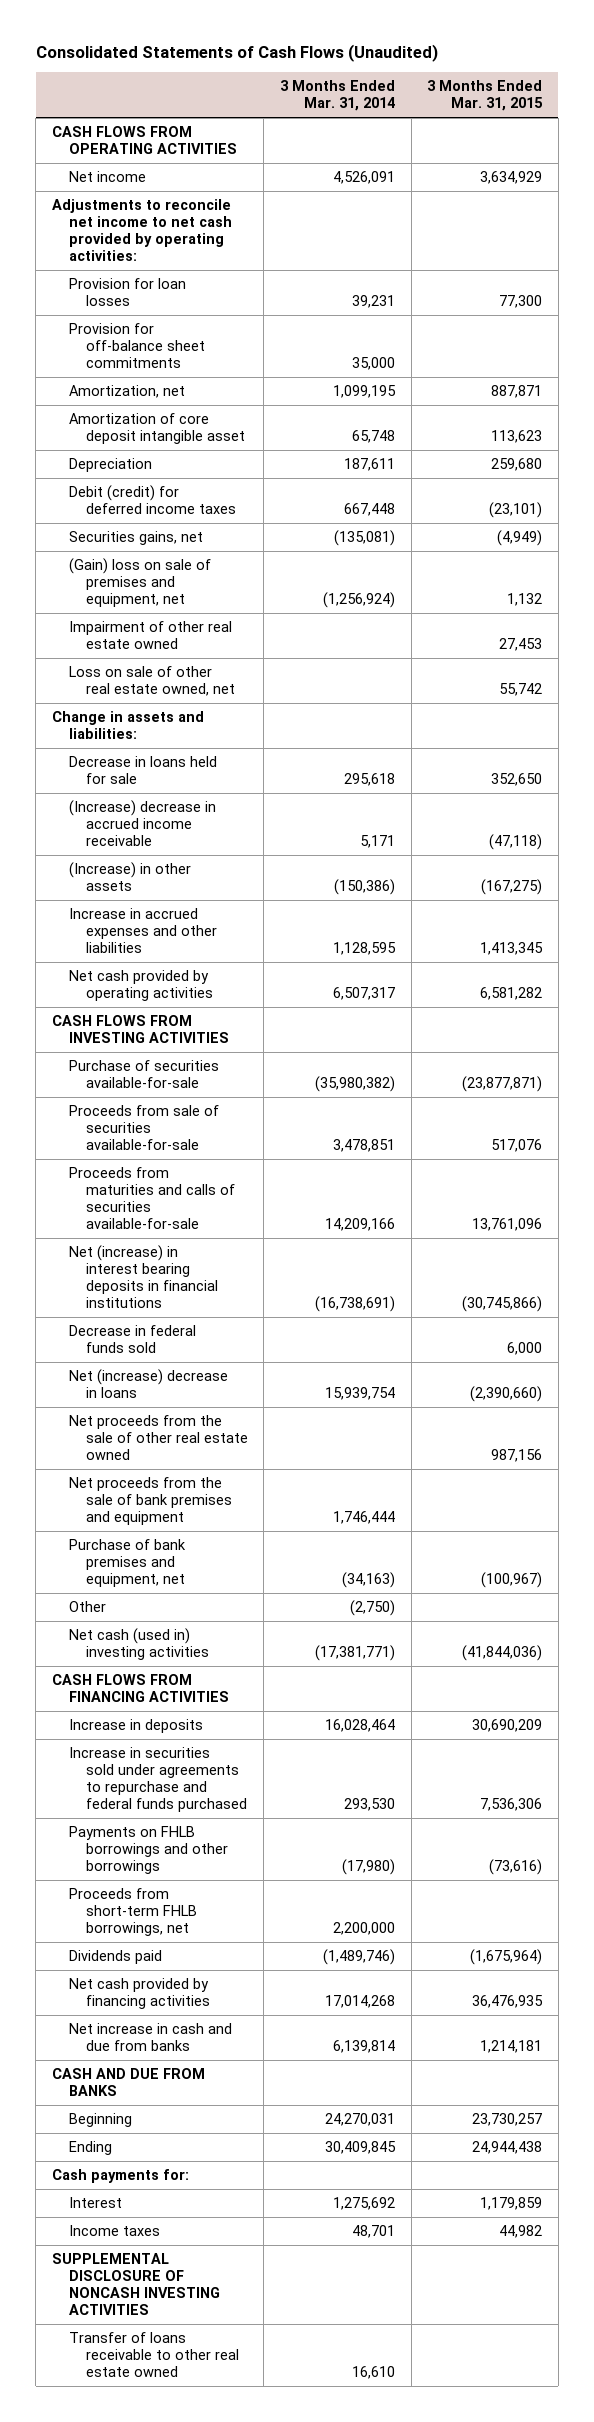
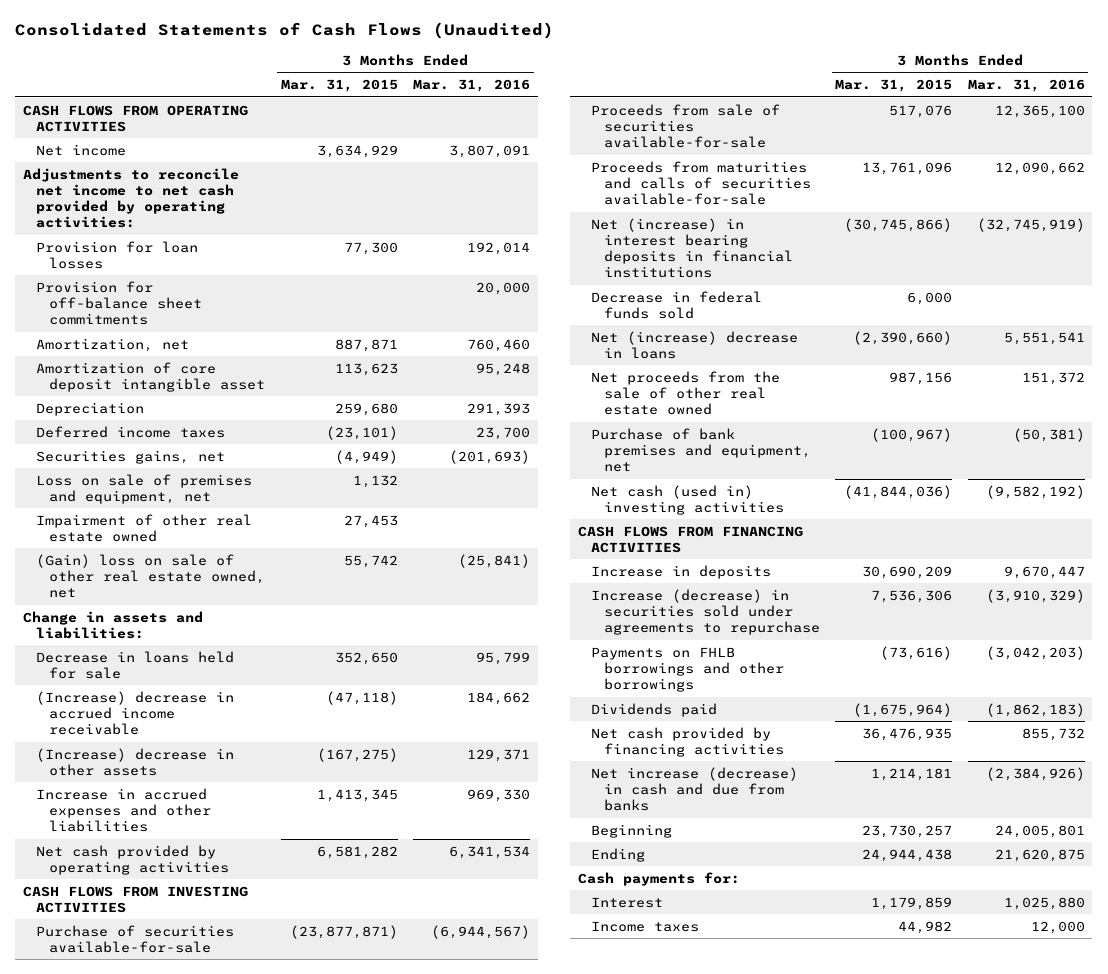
[279,80,395,112] 3 Months Ended Mar. 31, 2014 -> none
none -> [412,79,530,93] Mar. 31, 2016
[68,485,236,515] Debit (credit) for deferred income taxes -> [36,425,226,438] Deferred income taxes
[68,558,211,608] (Gain) loss on sale of premises and equipment, net -> [36,473,253,504] Loss on sale of premises and equipment, net
[68,666,235,697] Loss on sale of other real estate owned, net -> [36,553,266,599] (Gain) loss on sale of other real estate owned, net
[68,862,191,892] (Increase) in other assets -> [36,747,235,776] (Increase) decrease in other assets
[68,1477,232,1526] Net proceeds from the sale of bank premises and equipment -> none
[68,1601,106,1613] Other -> none
[68,1747,247,1813] Increase in securities sold under agreements to repurchase and federal funds purchased -> [590,588,821,636] Increase (decrease) in securities sold under agreements to repurchase
[68,1888,197,1937] Proceeds from short-term FHLB borrowings, net -> none
[51,2068,205,2097] CASH AND DUE FROM BANKS -> none
[68,2023,232,2052] Net increase in cash and due from banks -> [590,766,798,812] Net increase (decrease) in cash and due from banks
[51,2253,220,2316] SUPPLEMENTAL DISCLOSURE OF NONCASH INVESTING ACTIVITIES -> none
[68,2332,239,2378] Transfer of loans receivable to other real estate owned -> none

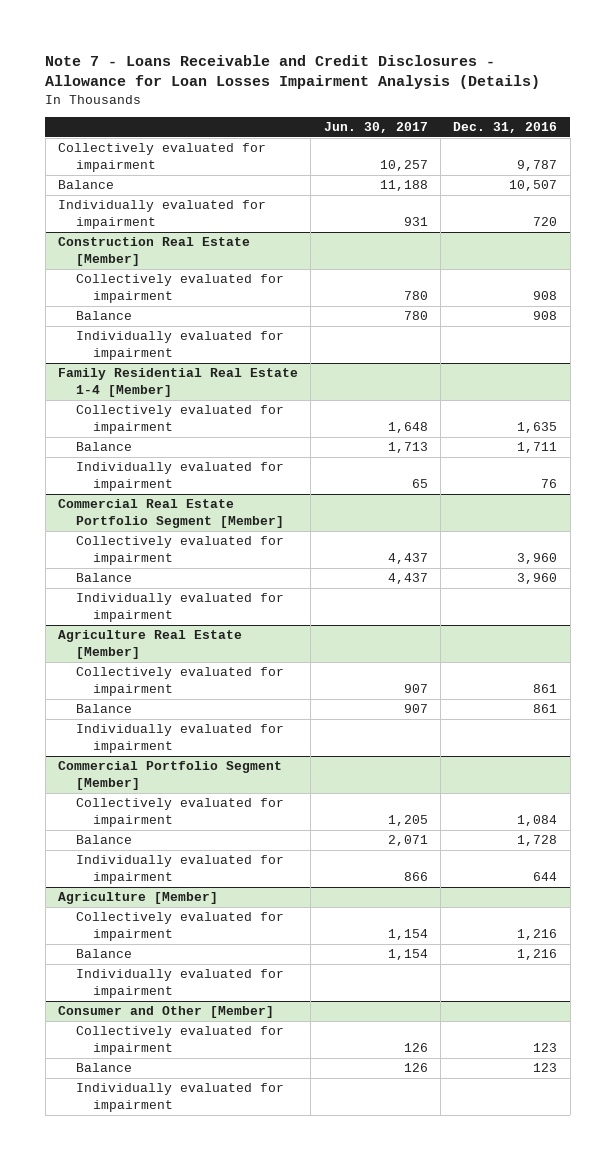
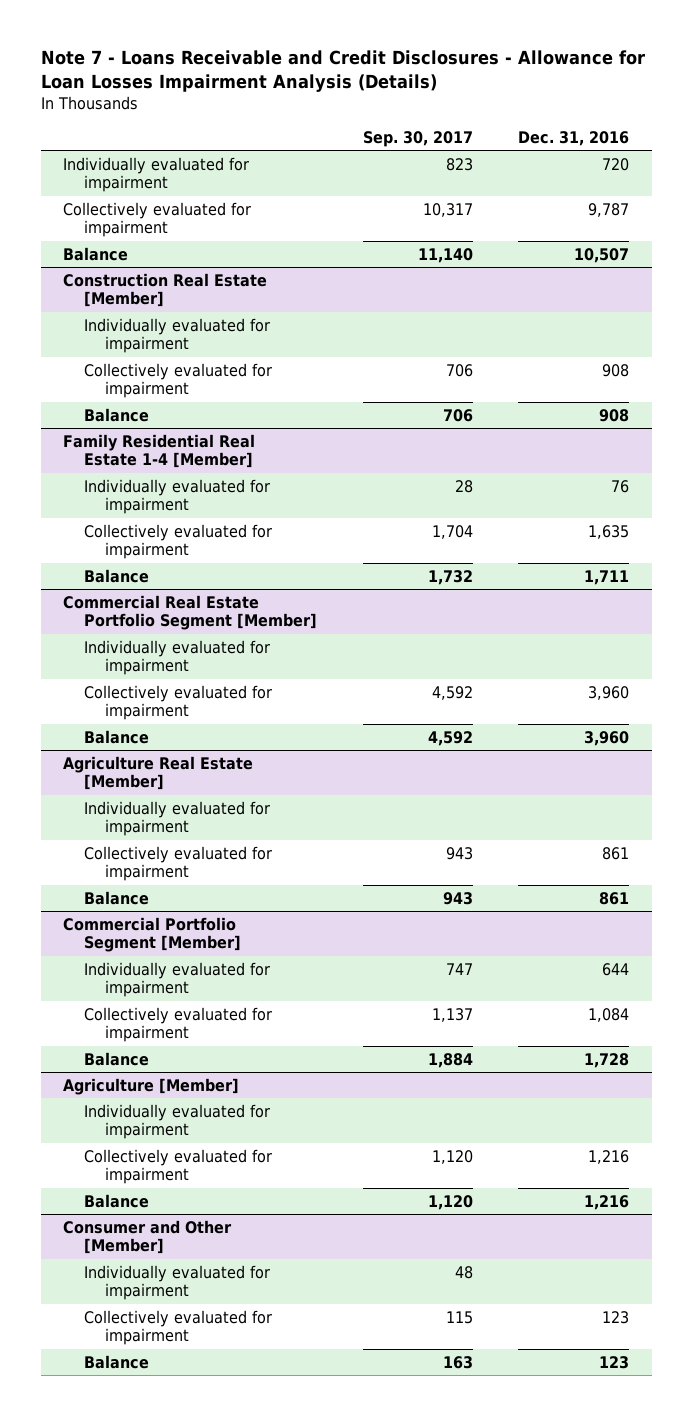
[323,122,428,134] Jun. 30, 2017 -> none
none -> [362,130,473,147] Sep. 30, 2017
[58,200,267,230] Individually evaluated for impairment -> [63,156,250,193] Individually evaluated for impairment
[75,331,284,361] Individually evaluated for impairment -> [83,317,270,354] Individually evaluated for impairment
[75,462,284,492] Individually evaluated for impairment -> [83,478,270,515] Individually evaluated for impairment
[75,593,284,623] Individually evaluated for impairment -> [83,639,270,676] Individually evaluated for impairment
[75,724,284,754] Individually evaluated for impairment -> [83,800,270,837] Individually evaluated for impairment
[75,855,284,885] Individually evaluated for impairment -> [83,961,270,998] Individually evaluated for impairment
[75,969,284,999] Individually evaluated for impairment -> [83,1103,270,1140] Individually evaluated for impairment
[75,1083,284,1113] Individually evaluated for impairment -> [83,1264,270,1301] Individually evaluated for impairment

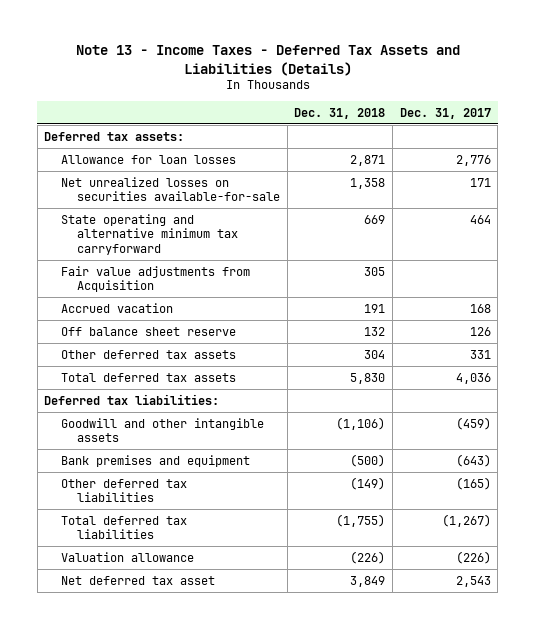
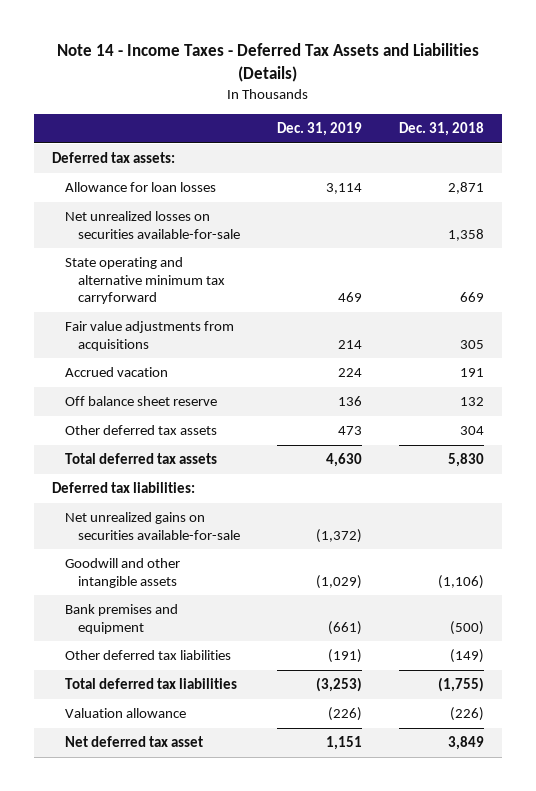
[75,45,460,76] Note 13 - Income Taxes - Deferred Tax Assets and Liabilities (Details) -> [56,43,479,83] Note 14 - Income Taxes - Deferred Tax Assets and Liabilities (Details)
[399,107,491,119] Dec. 31, 2017 -> none
none -> [276,122,362,137] Dec. 31, 2019
[60,265,250,293] Fair value adjustments from Acquisition -> [65,321,235,351] Fair value adjustments from acquisitions
none -> [65,512,241,540] Net unrealized gains on securities available-for-sale

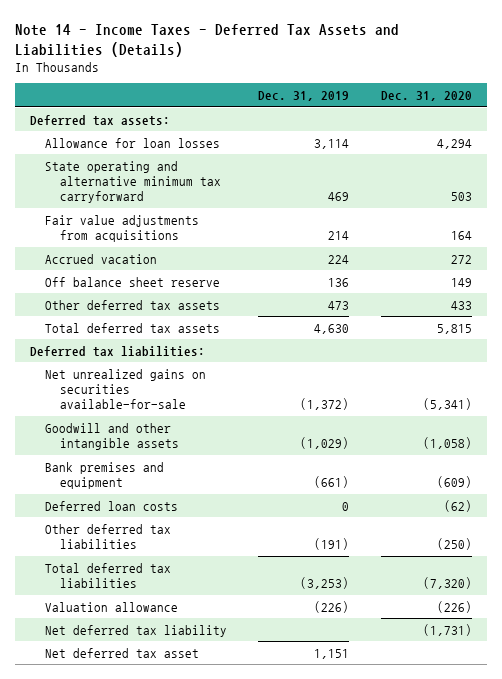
[398,122,484,137] Dec. 31, 2018 -> none
none -> [380,90,472,101] Dec. 31, 2020
[65,211,241,239] Net unrealized losses on securities available-for-sale -> none
none -> [45,500,179,511] Deferred loan costs
none -> [45,624,228,637] Net deferred tax liability

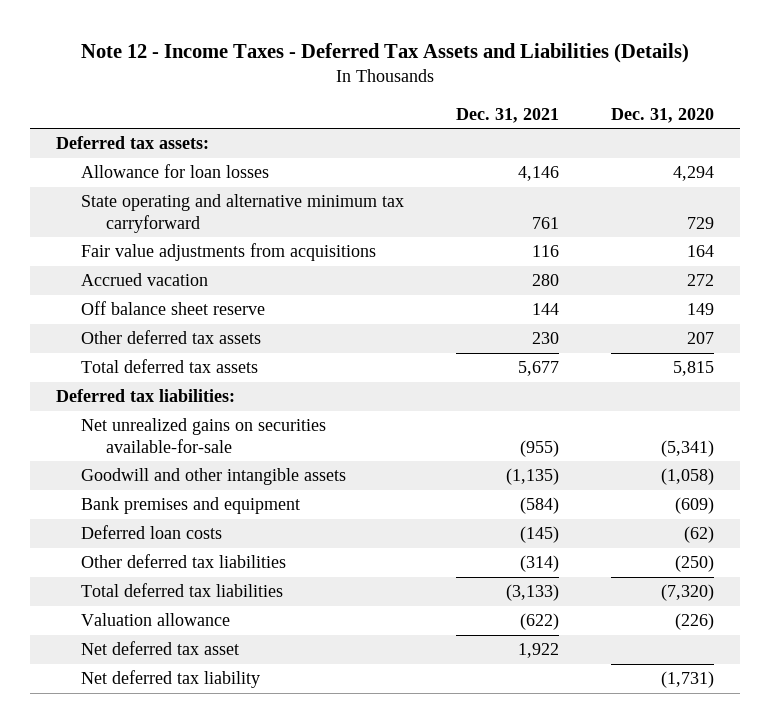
[14,24,399,57] Note 14 - Income Taxes - Deferred Tax Assets and Liabilities (Details) -> [81,42,690,63] Note 12 - Income Taxes - Deferred Tax Assets and Liabilities (Details)
[258,90,350,101] Dec. 31, 2019 -> none
none -> [456,107,560,123] Dec. 31, 2021
[450,192,472,202] 503 -> [687,216,715,229] 729
[450,300,472,310] 433 -> [687,332,715,345] 207
[45,624,228,637] Net deferred tax liability -> [80,670,260,689] Net deferred tax liability

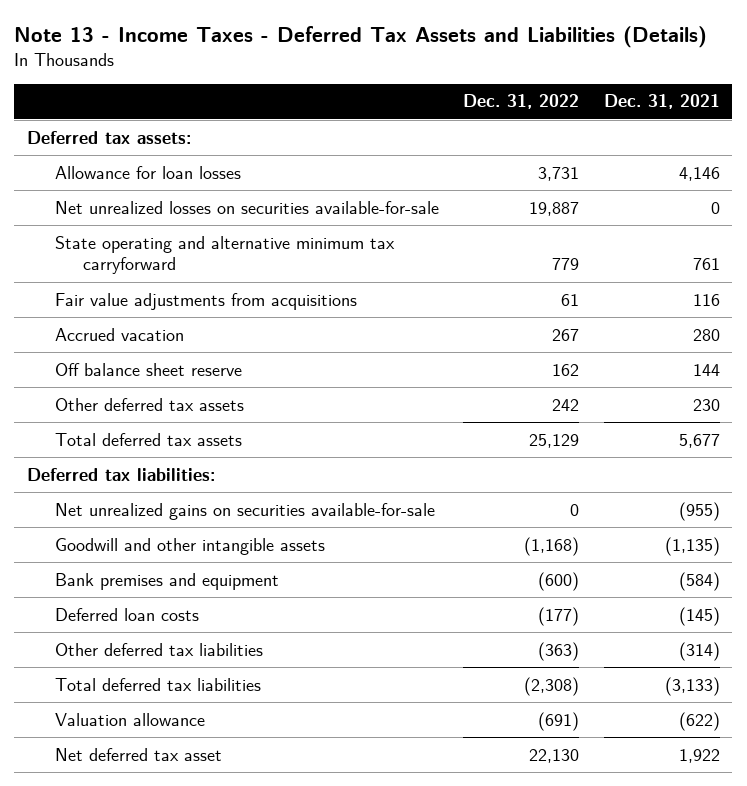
[81,42,690,63] Note 12 - Income Taxes - Deferred Tax Assets and Liabilities (Details) -> [14,25,708,48] Note 13 - Income Taxes - Deferred Tax Assets and Liabilities (Details)
[611,107,715,123] Dec. 31, 2020 -> none
none -> [463,94,580,110] Dec. 31, 2022
none -> [54,200,439,214] Net unrealized losses on securities available-for-sale
[80,670,260,689] Net deferred tax liability -> none

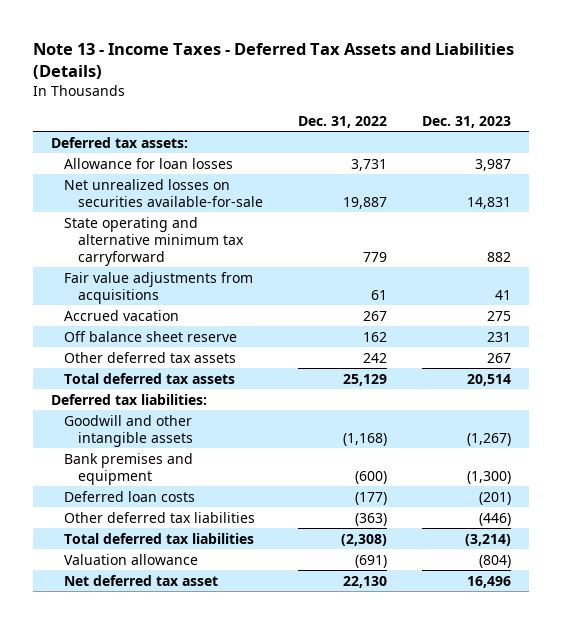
[603,94,720,110] Dec. 31, 2021 -> none
none -> [422,115,512,128] Dec. 31, 2023
[54,502,435,520] Net unrealized gains on securities available-for-sale -> none

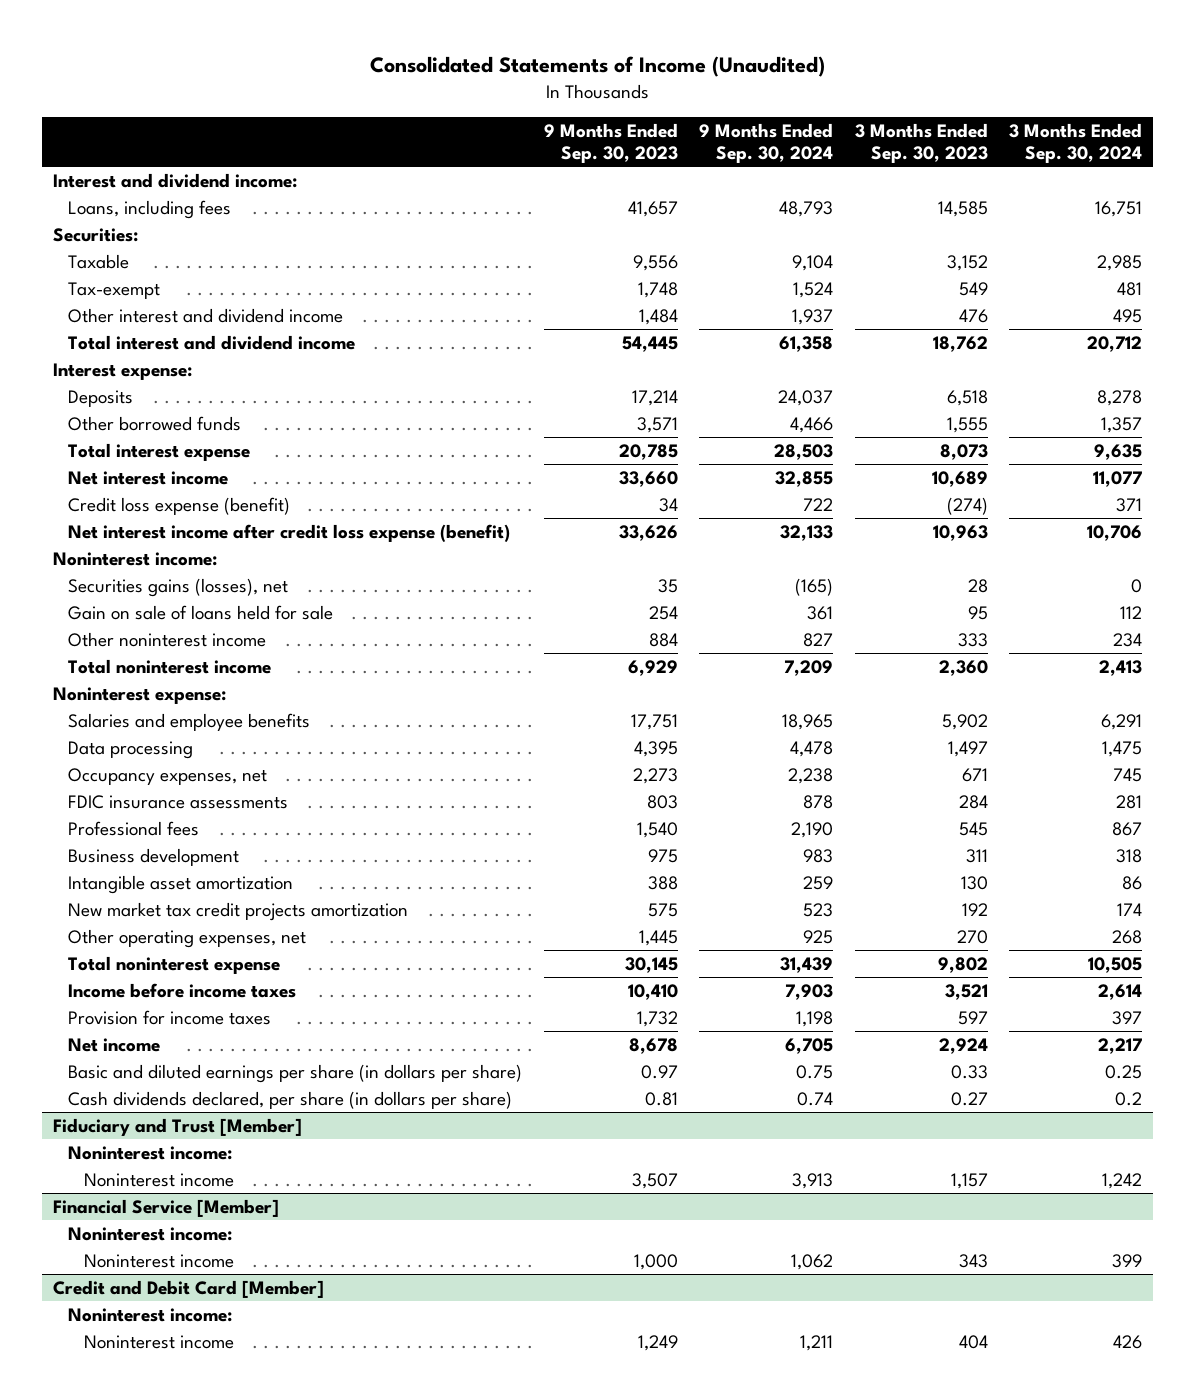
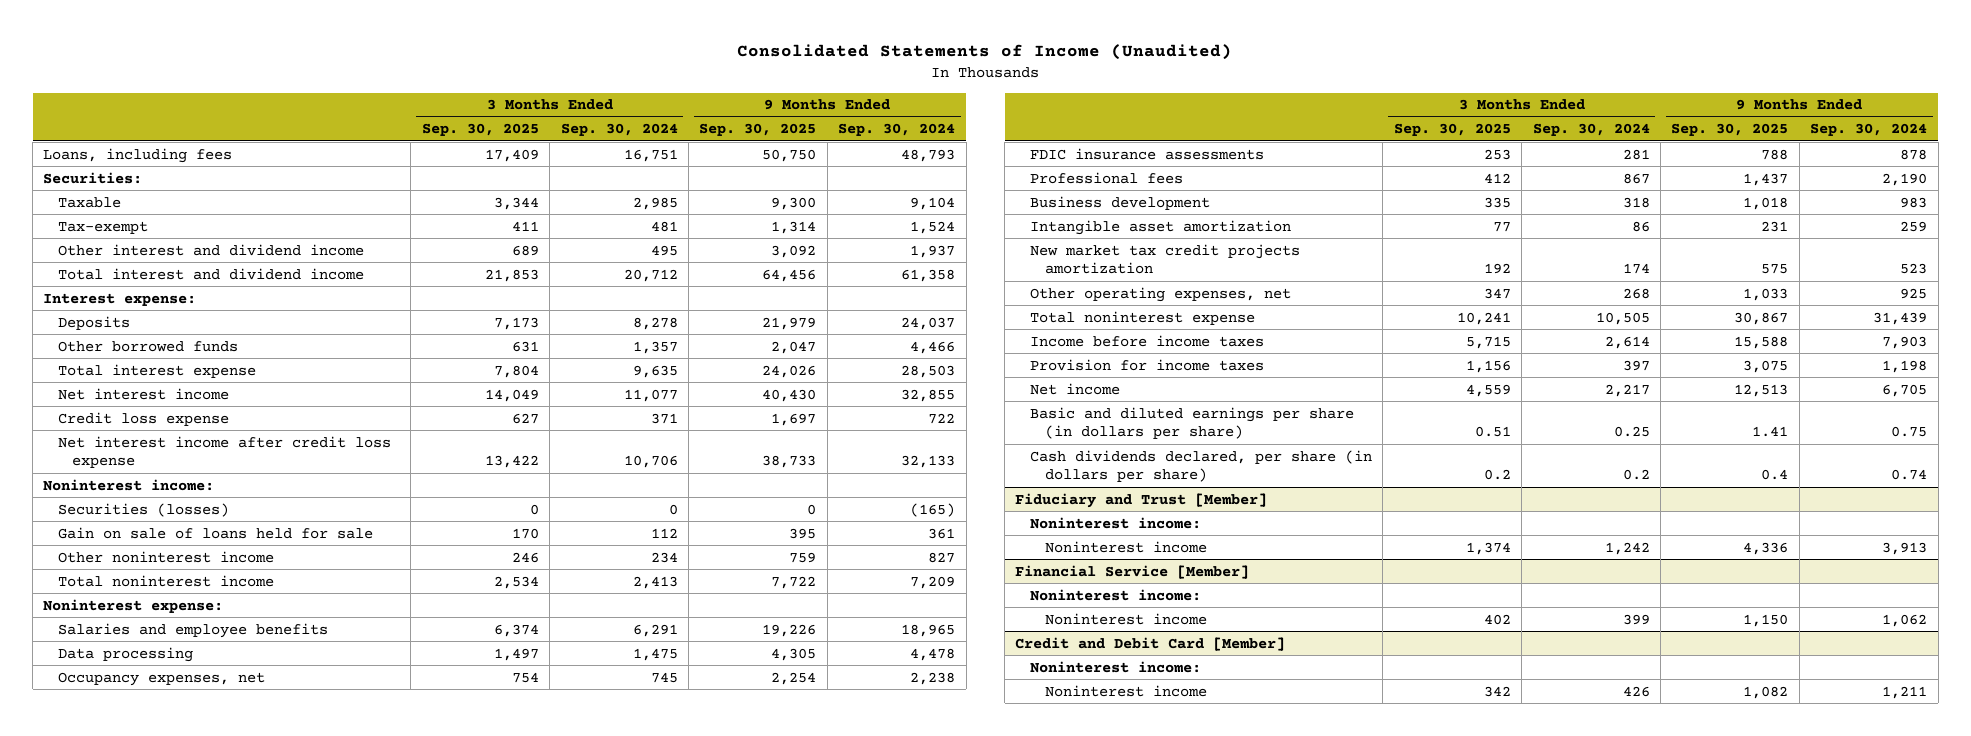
[543,122,678,163] 9 Months Ended Sep. 30, 2023 -> none
[854,122,988,163] 3 Months Ended Sep. 30, 2023 -> none
none -> [421,123,539,137] Sep. 30, 2025
none -> [699,123,817,137] Sep. 30, 2025
[52,172,297,188] Interest and dividend income: -> none
[68,496,291,515] Credit loss expense (benefit) -> [57,411,229,426] Credit loss expense
[68,523,511,542] Net interest income after credit loss expense (benefit) -> [57,435,391,469] Net interest income after credit loss expense
[68,577,289,597] Securities gains (losses), net -> [57,502,229,517] Securities (losses)

